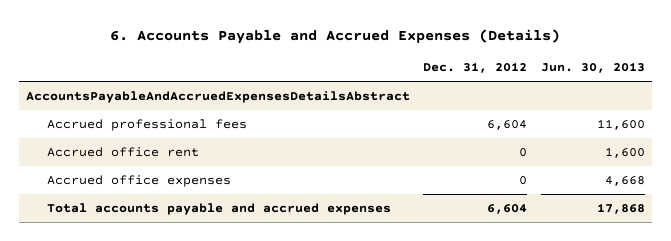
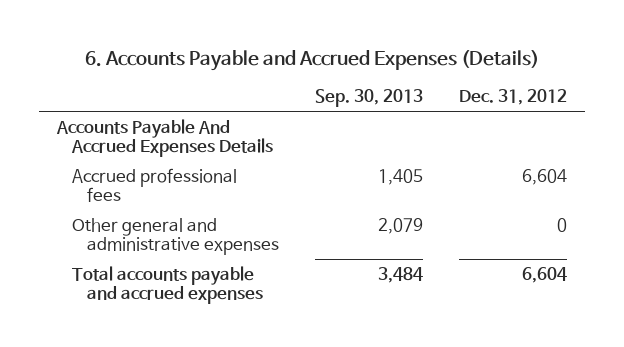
[541,62,646,74] Jun. 30, 2013 -> none
none -> [315,89,424,108] Sep. 30, 2013
[25,90,410,103] AccountsPayableAndAccruedExpensesDetailsAbstract -> [56,118,274,158] Accounts Payable And Accrued Expenses Details
[47,146,200,157] Accrued office rent -> none
[47,174,232,187] Accrued office expenses -> [72,217,280,256] Other general and administrative expenses

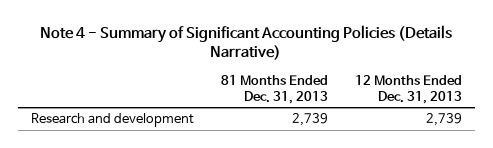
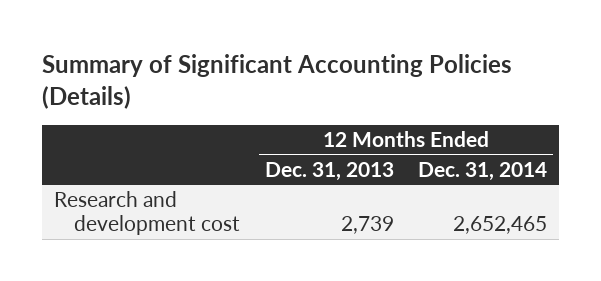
[40,24,453,61] Note 4 - Summary of Significant Accounting Policies (Details Narrative) -> [41,54,512,109] Summary of Significant Accounting Policies (Details)
[220,75,328,104] 81 Months Ended Dec. 31, 2013 -> none
none -> [417,161,547,181] Dec. 31, 2014
[31,113,195,128] Research and development -> [53,191,241,236] Research and development cost

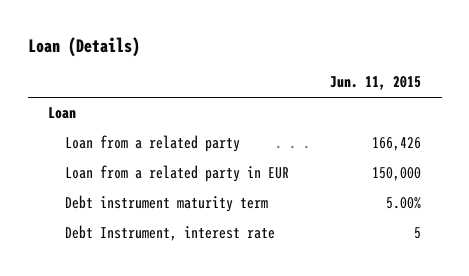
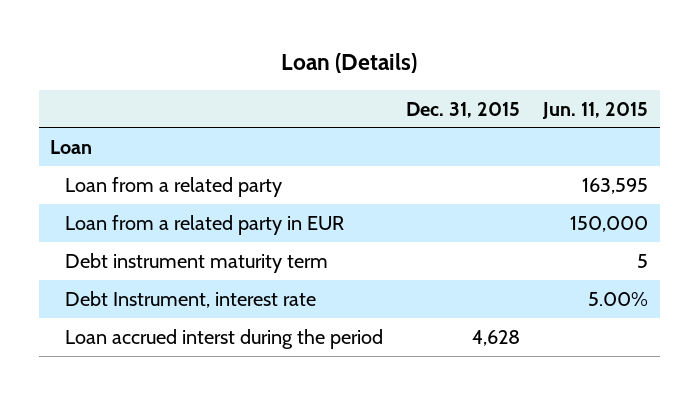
none -> [406,101,521,118] Dec. 31, 2015
[372,137,422,152] 166,426 -> [582,177,649,194] 163,595
[386,197,422,210] 5.00% -> [637,253,649,268] 5
[414,227,422,240] 5 -> [588,291,649,306] 5.00%
none -> [65,328,384,349] Loan accrued interst during the period

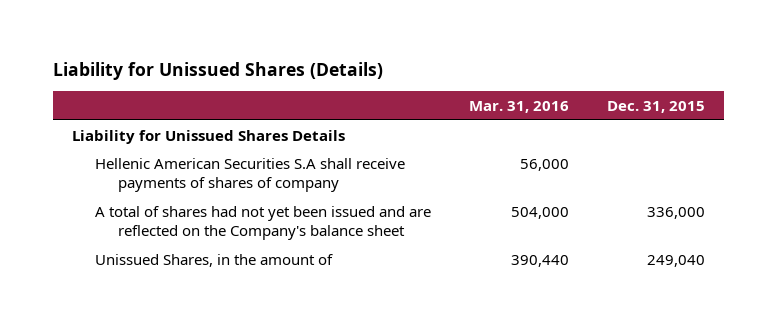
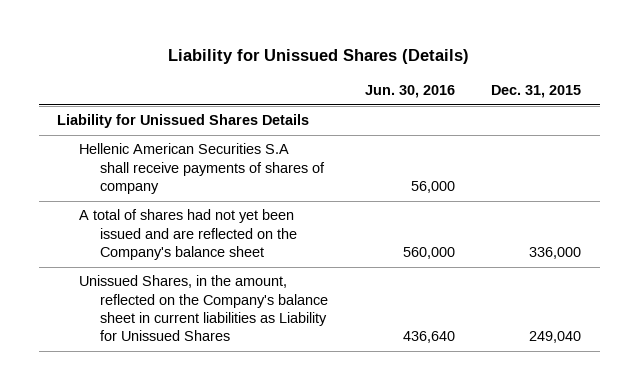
[469,100,570,113] Mar. 31, 2016 -> none
none -> [364,85,455,99] Jun. 30, 2016
[94,253,333,267] Unissued Shares, in the amount of -> [78,275,329,342] Unissued Shares, in the amount, reflected on the Company's balance sheet in current liabilities as Liability for Unissued Shares

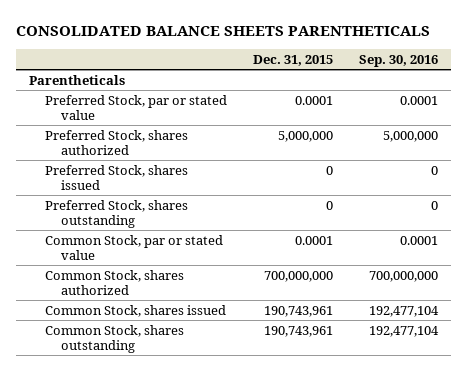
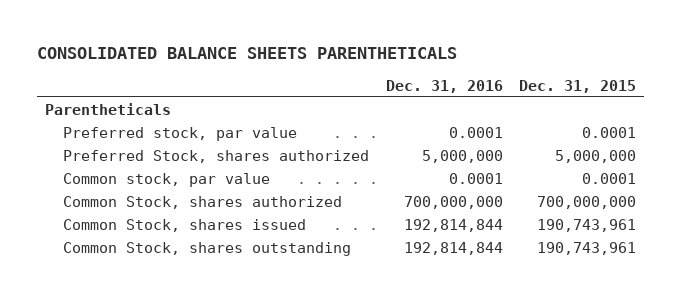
[358,54,438,67] Sep. 30, 2016 -> none
none -> [385,79,503,93] Dec. 31, 2016
[45,94,228,120] Preferred Stock, par or stated value -> [63,126,298,141] Preferred stock, par value
[45,164,189,190] Preferred Stock, shares issued -> none
[45,199,189,228] Preferred Stock, shares outstanding -> none
[45,234,224,260] Common Stock, par or stated value -> [63,172,271,187] Common stock, par value

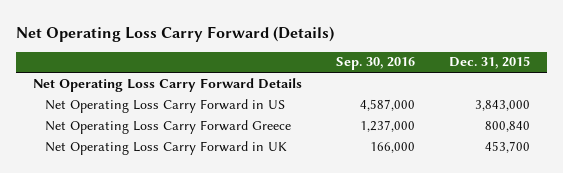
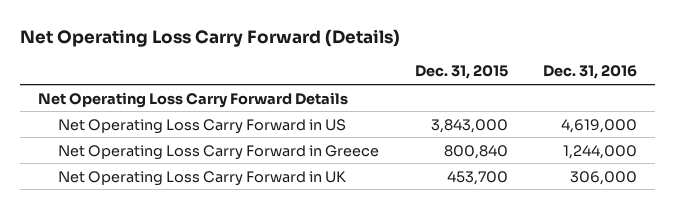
[335,57,415,71] Sep. 30, 2016 -> none
none -> [542,65,637,80] Dec. 31, 2016
[45,119,292,134] Net Operating Loss Carry Forward Greece -> [58,144,380,160] Net Operating Loss Carry Forward in Greece

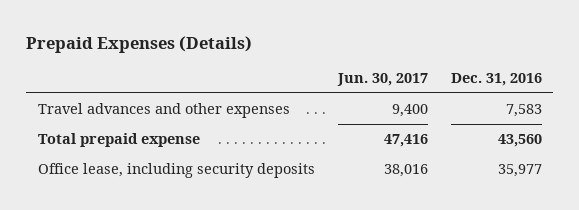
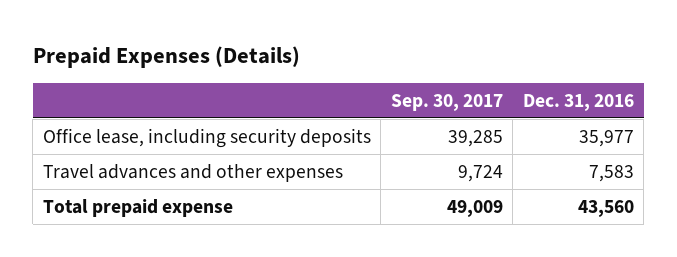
[336,73,428,87] Jun. 30, 2017 -> none
none -> [390,93,503,111] Sep. 30, 2017
[37,163,315,179] Office lease, including security deposits -> [42,127,371,148] Office lease, including security deposits

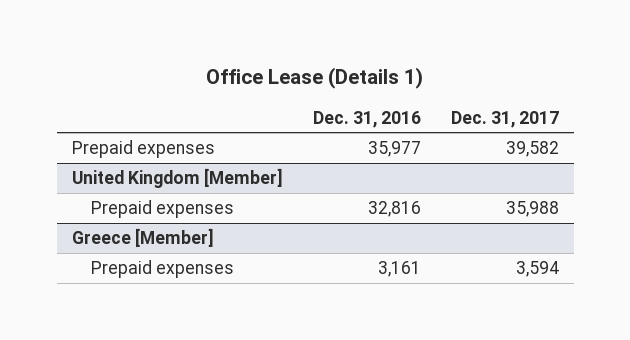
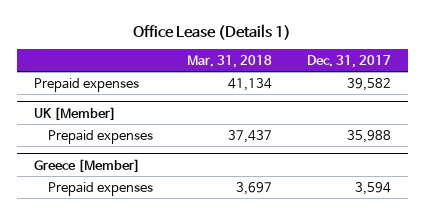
[312,110,421,128] Dec. 31, 2016 -> none
none -> [187,54,273,68] Mar. 31, 2018
[71,168,283,189] United Kingdom [Member] -> [34,106,117,121] UK [Member]

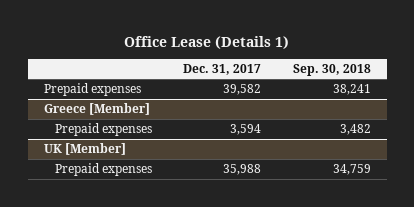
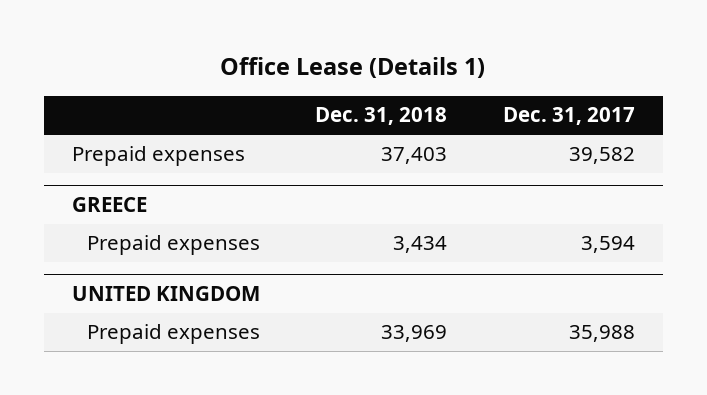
[292,63,371,76] Sep. 30, 2018 -> none
none -> [315,107,448,126] Dec. 31, 2018
[43,103,150,116] Greece [Member] -> [71,196,147,212] GREECE
[43,143,126,156] UK [Member] -> [71,285,260,301] UNITED KINGDOM

